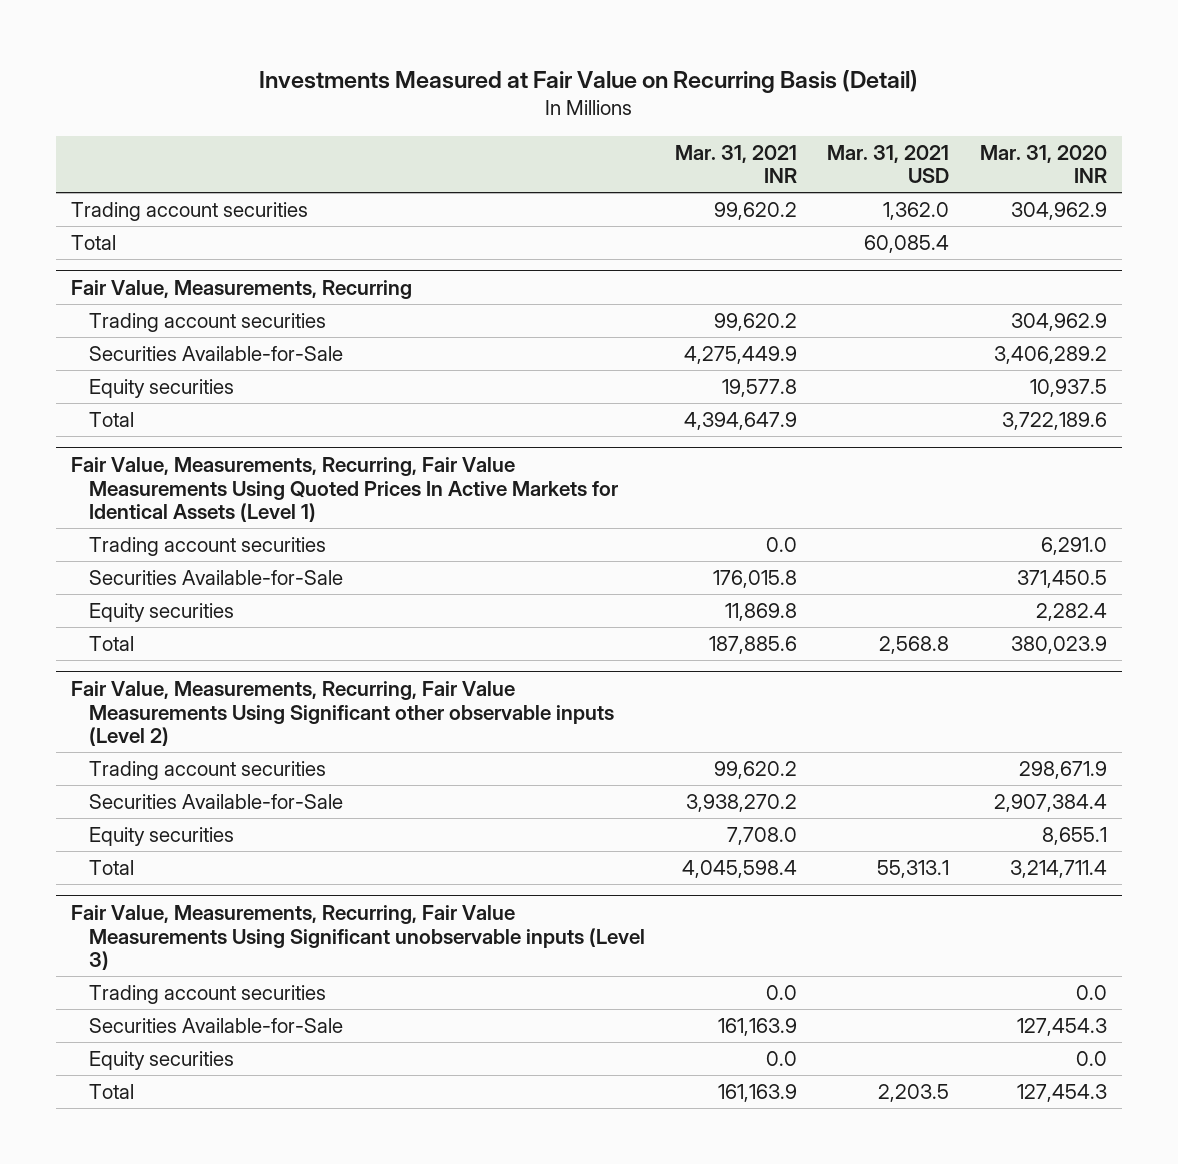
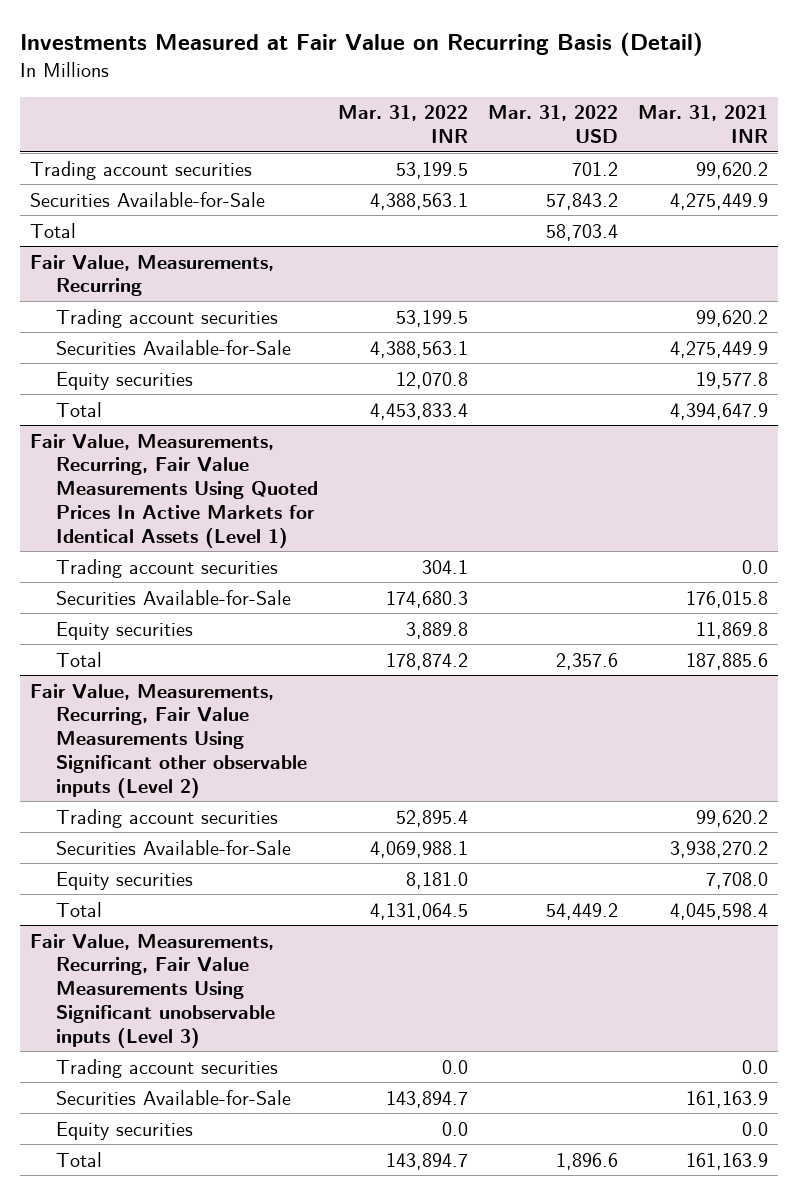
[827,144,950,184] Mar. 31, 2021 USD -> none
[979,144,1107,184] Mar. 31, 2020 INR -> none
none -> [338,105,469,144] Mar. 31, 2022 INR
none -> [488,105,619,144] Mar. 31, 2022 USD
none -> [29,191,265,207] Securities Available-for-Sale

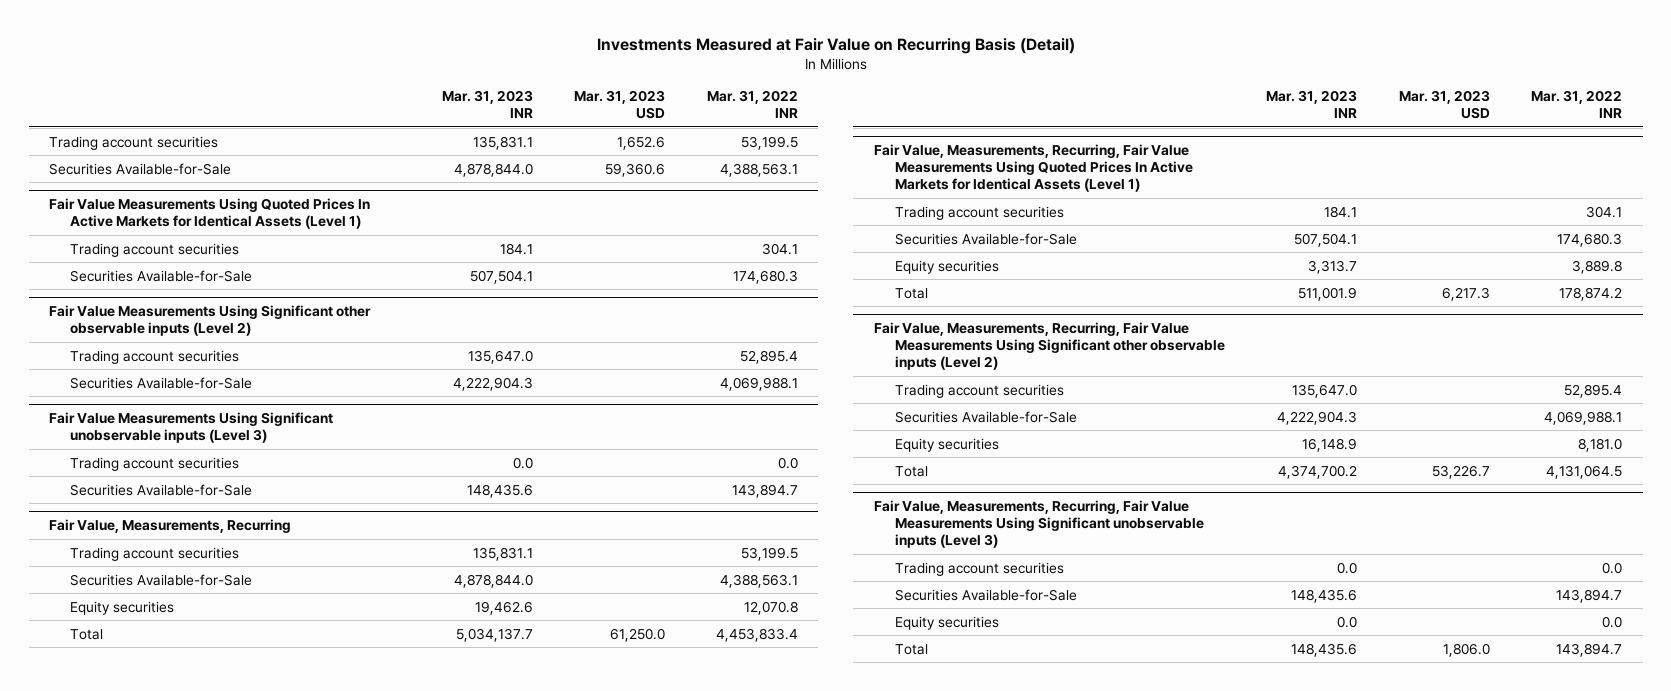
[488,105,619,144] Mar. 31, 2022 USD -> none
[637,105,768,144] Mar. 31, 2021 INR -> none
none -> [441,90,533,119] Mar. 31, 2023 INR
none -> [574,90,666,120] Mar. 31, 2023 USD
[29,222,76,238] Total -> none
none -> [49,197,371,229] Fair Value Measurements Using Quoted Prices In Active Markets for Identical Assets (Level 1)
none -> [70,242,240,257] Trading account securities
none -> [70,269,253,282] Securities Available-for-Sale
none -> [49,304,372,336] Fair Value Measurements Using Significant other observable inputs (Level 2)
none -> [70,349,240,364] Trading account securities
none -> [70,376,253,389] Securities Available-for-Sale
none -> [49,411,334,443] Fair Value Measurements Using Significant unobservable inputs (Level 3)
none -> [70,456,240,471] Trading account securities
none -> [70,483,253,496] Securities Available-for-Sale

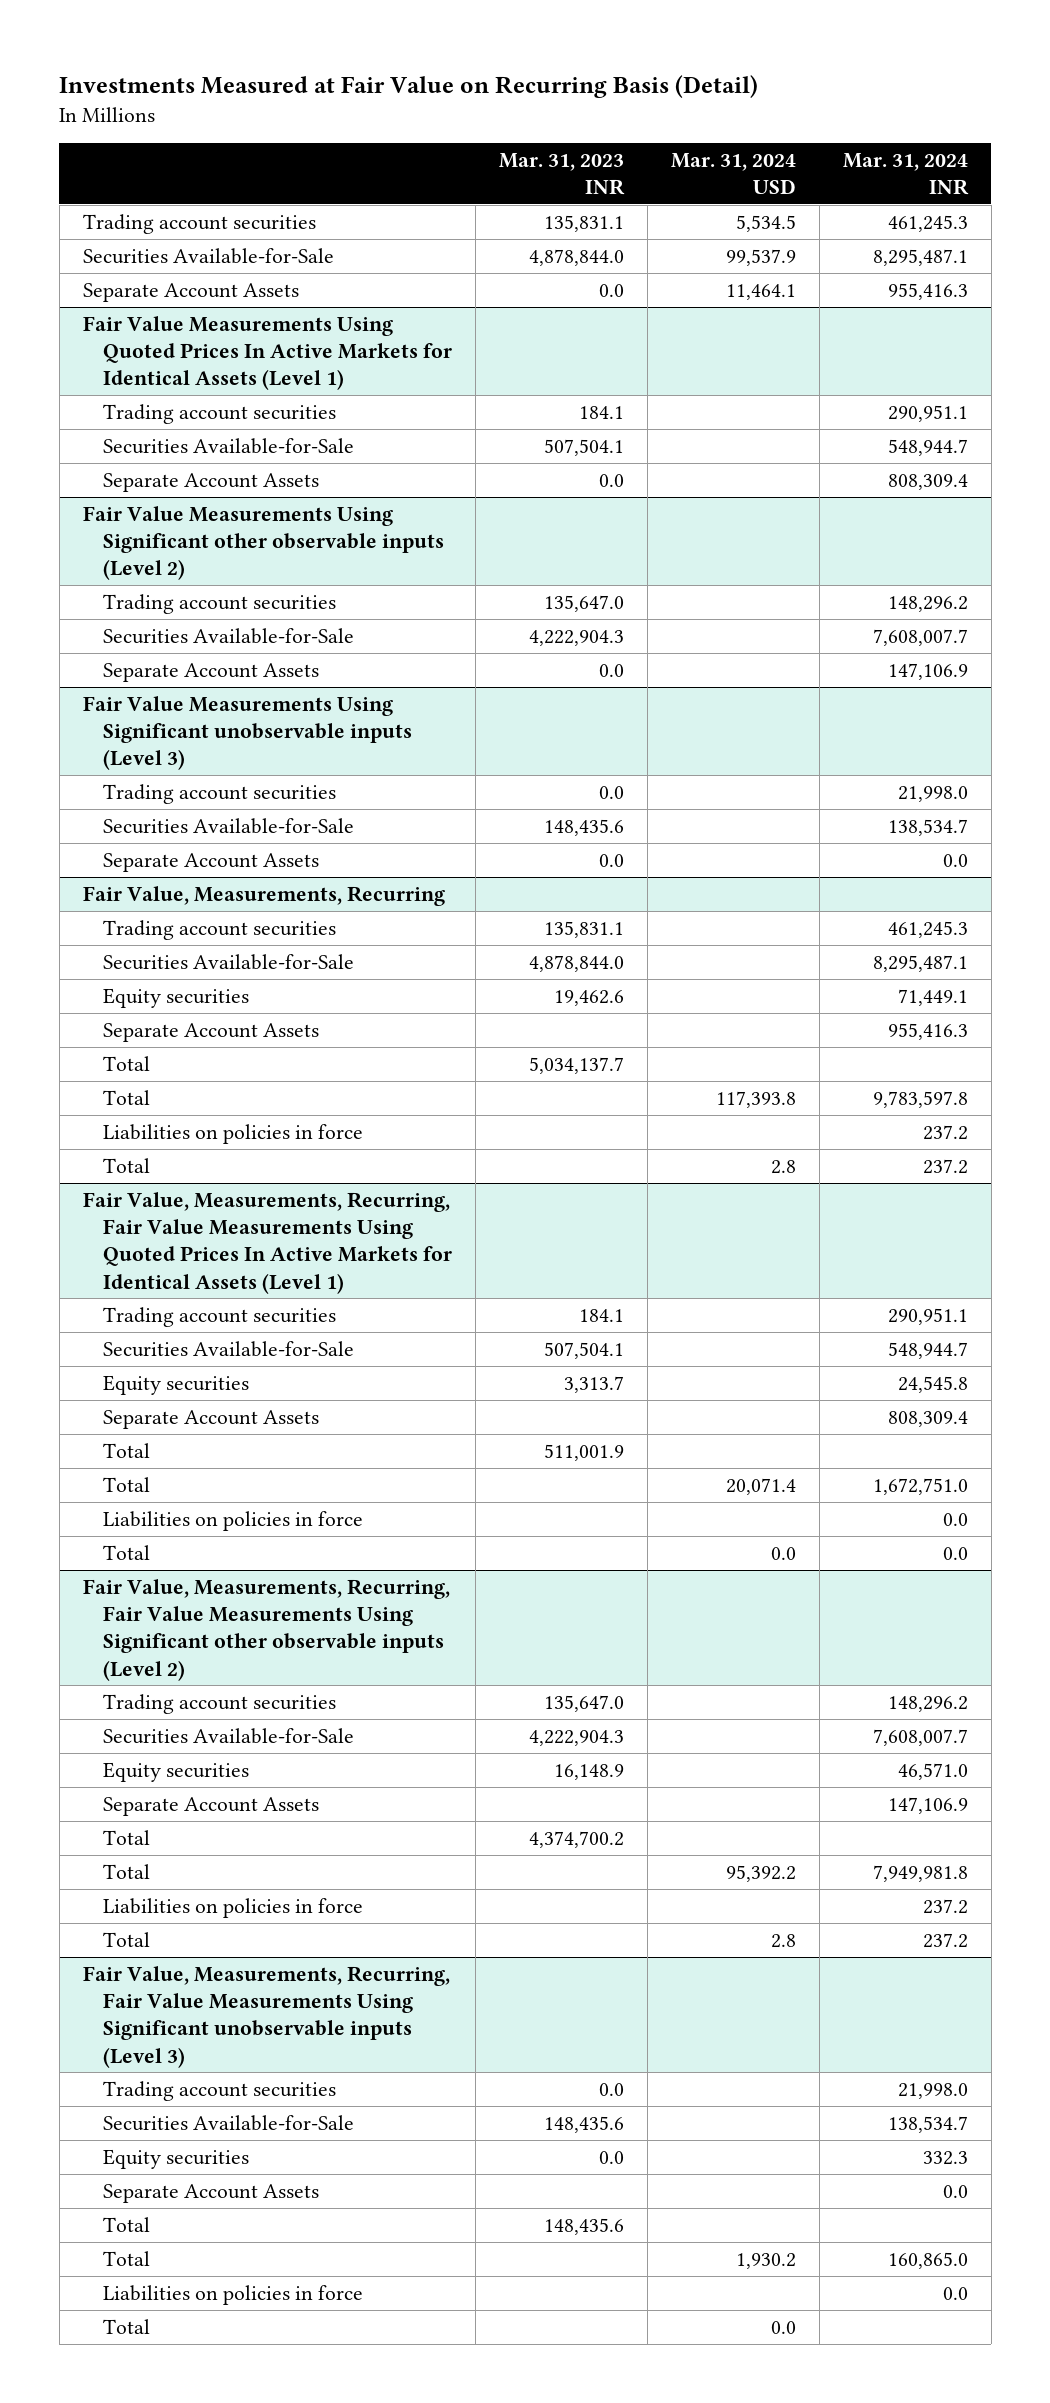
[574,90,666,120] Mar. 31, 2023 USD -> none
[706,90,798,119] Mar. 31, 2022 INR -> none
none -> [670,152,796,194] Mar. 31, 2024 USD
none -> [842,152,969,195] Mar. 31, 2024 INR
none -> [82,282,299,302] Separate Account Assets
none -> [103,472,320,492] Separate Account Assets
none -> [103,662,320,682] Separate Account Assets
none -> [103,852,320,872] Separate Account Assets
none -> [103,1022,320,1042] Separate Account Assets
none -> [103,1089,151,1105] Total
none -> [103,1123,364,1144] Liabilities on policies in force
none -> [103,1157,151,1173] Total
none -> [103,1409,320,1429] Separate Account Assets
none -> [103,1476,151,1492] Total
none -> [103,1510,364,1531] Liabilities on policies in force
none -> [103,1544,151,1560] Total
none -> [103,1796,320,1816] Separate Account Assets
none -> [103,1863,151,1879] Total
none -> [103,1897,364,1918] Liabilities on policies in force
none -> [103,1931,151,1947] Total
none -> [103,2183,320,2203] Separate Account Assets
none -> [103,2250,151,2266] Total
none -> [103,2284,364,2305] Liabilities on policies in force
none -> [103,2318,151,2334] Total

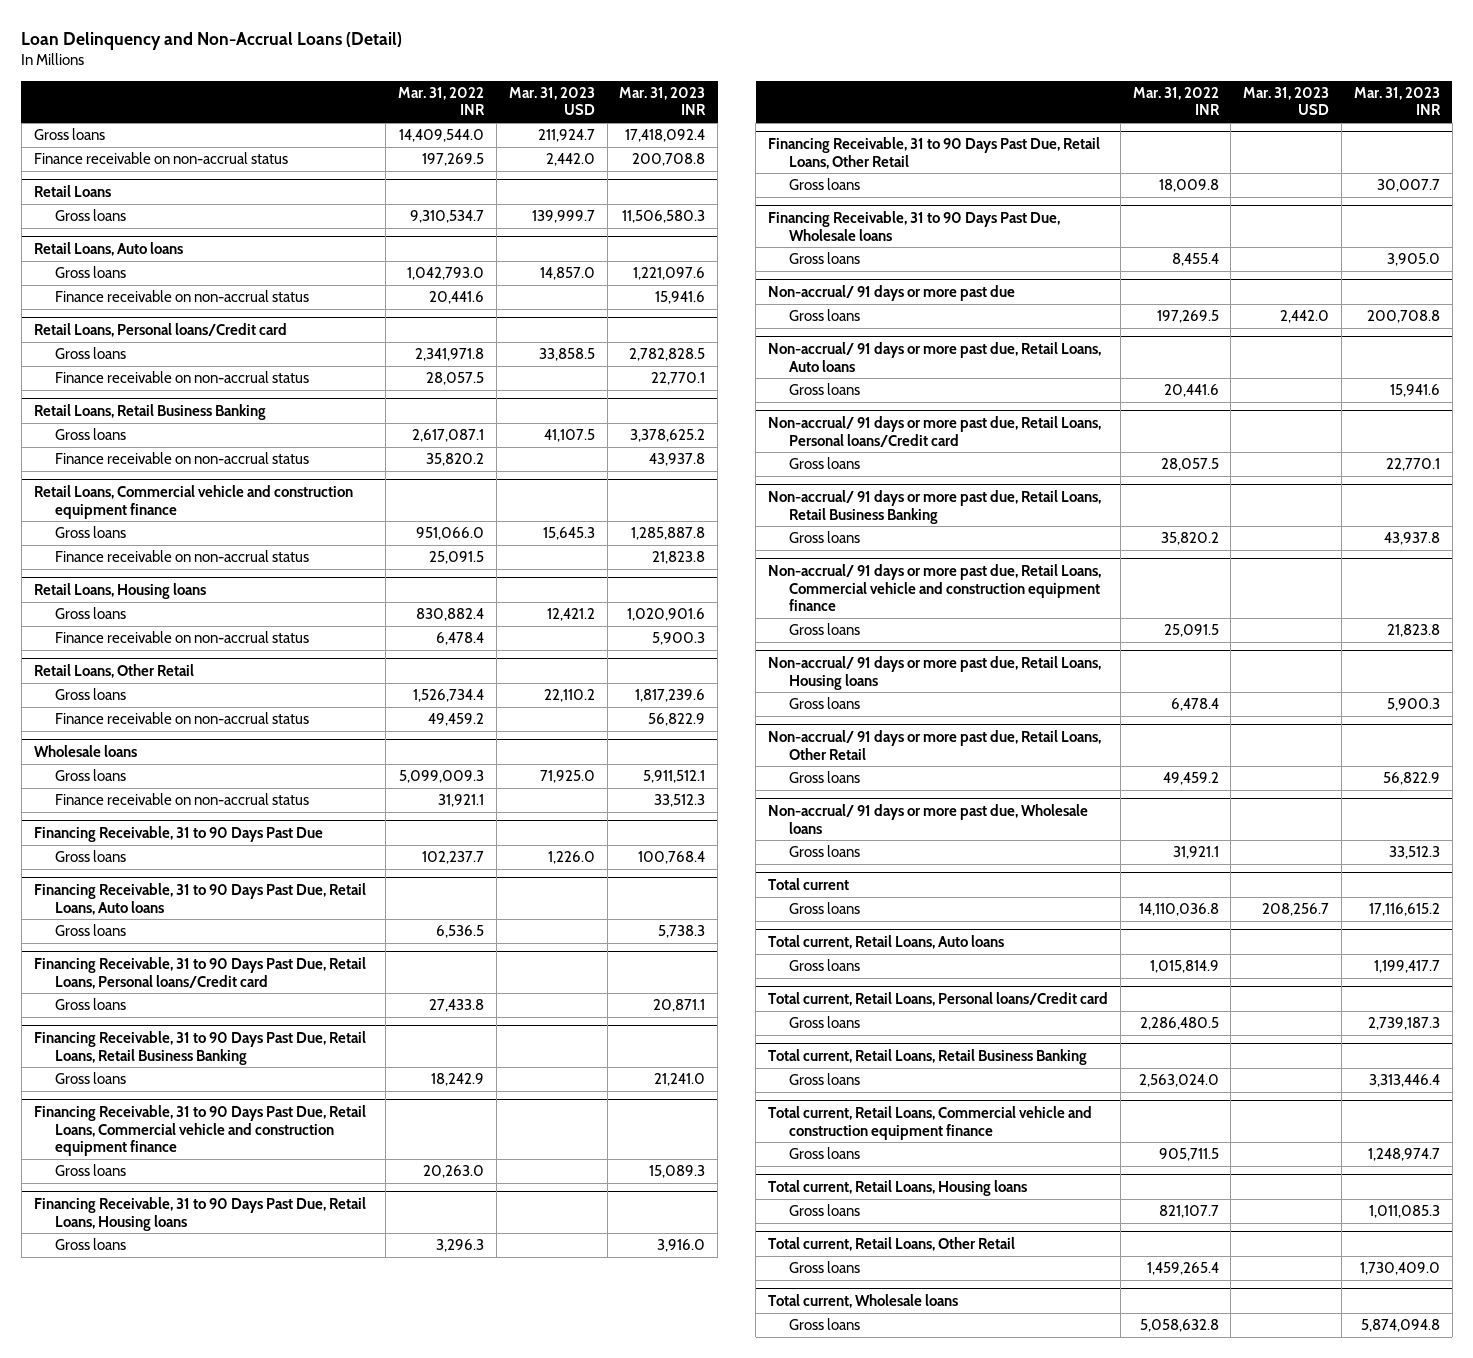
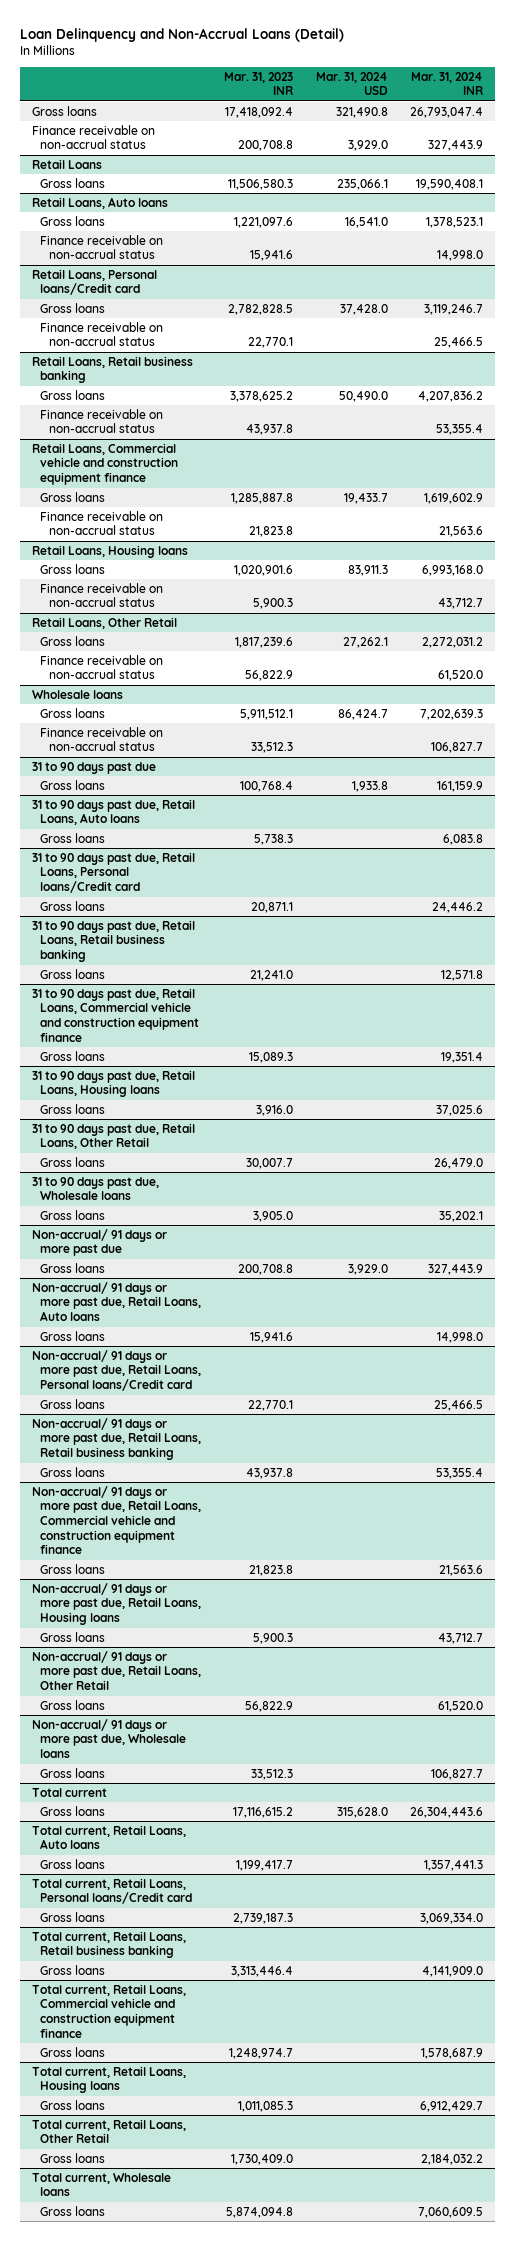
[398,86,486,116] Mar. 31, 2022 INR -> none
[508,86,595,116] Mar. 31, 2023 USD -> none
none -> [315,71,388,96] Mar. 31, 2024 USD
none -> [411,71,484,96] Mar. 31, 2024 INR
[33,403,266,420] Retail Loans, Retail Business Banking -> [31,355,193,384] Retail Loans, Retail business banking
[33,825,323,842] Financing Receivable, 31 to 90 Days Past Due -> [31,761,156,774] 31 to 90 days past due
[33,882,366,915] Financing Receivable, 31 to 90 Days Past Due, Retail Loans, Auto loans -> [31,798,195,826] 31 to 90 days past due, Retail Loans, Auto loans
[33,956,366,989] Financing Receivable, 31 to 90 Days Past Due, Retail Loans, Personal loans/Credit card -> [31,851,195,894] 31 to 90 days past due, Retail Loans, Personal loans/Credit card
[33,1030,366,1065] Financing Receivable, 31 to 90 Days Past Due, Retail Loans, Retail Business Banking -> [31,919,195,963] 31 to 90 days past due, Retail Loans, Retail business banking
[33,1104,366,1157] Financing Receivable, 31 to 90 Days Past Due, Retail Loans, Commercial vehicle and construction equipment finance -> [31,987,200,1042] 31 to 90 days past due, Retail Loans, Commercial vehicle and construction equipment finance
[33,1196,366,1231] Financing Receivable, 31 to 90 Days Past Due, Retail Loans, Housing loans -> [31,1069,195,1098] 31 to 90 days past due, Retail Loans, Housing loans
[767,136,1100,169] Financing Receivable, 31 to 90 Days Past Due, Retail Loans, Other Retail -> [31,1122,195,1150] 31 to 90 days past due, Retail Loans, Other Retail
[767,210,1060,241] Financing Receivable, 31 to 90 Days Past Due, Wholesale loans -> [31,1176,159,1201] 31 to 90 days past due, Wholesale loans
[767,489,1101,524] Non-accrual/ 91 days or more past due, Retail Loans, Retail Business Banking -> [31,1417,202,1461] Non-accrual/ 91 days or more past due, Retail Loans, Retail business banking
[767,1048,1087,1065] Total current, Retail Loans, Retail Business Banking -> [31,1930,186,1959] Total current, Retail Loans, Retail business banking

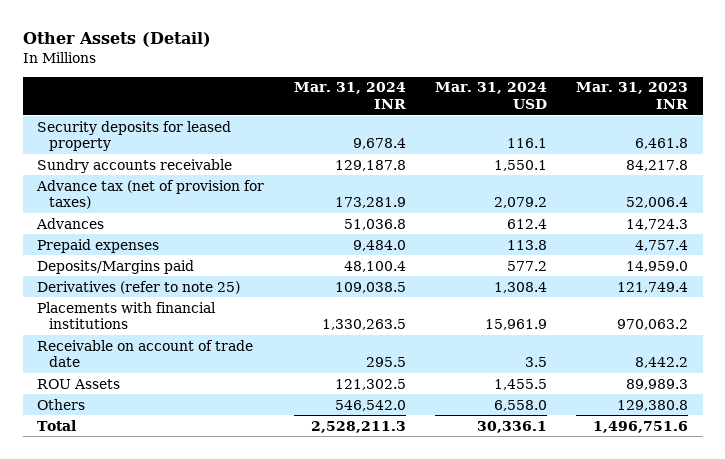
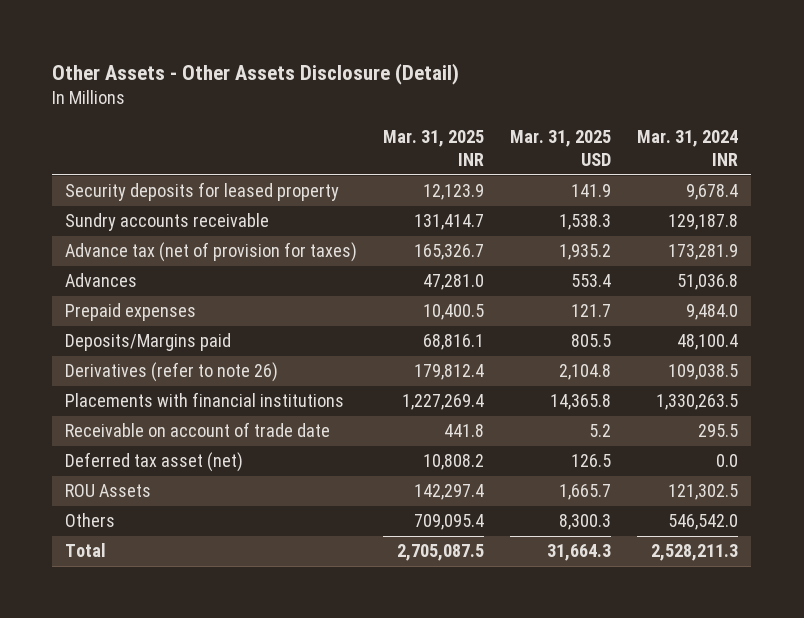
[22,32,211,48] Other Assets (Detail) -> [52,63,460,86] Other Assets - Other Assets Disclosure (Detail)
[434,82,547,110] Mar. 31, 2024 USD -> none
[575,82,688,110] Mar. 31, 2023 INR -> none
none -> [383,130,485,167] Mar. 31, 2025 INR
none -> [510,130,612,167] Mar. 31, 2025 USD
[37,280,241,294] Derivatives (refer to note 25) -> [65,362,279,383] Derivatives (refer to note 26)
none -> [65,452,244,473] Deferred tax asset (net)

